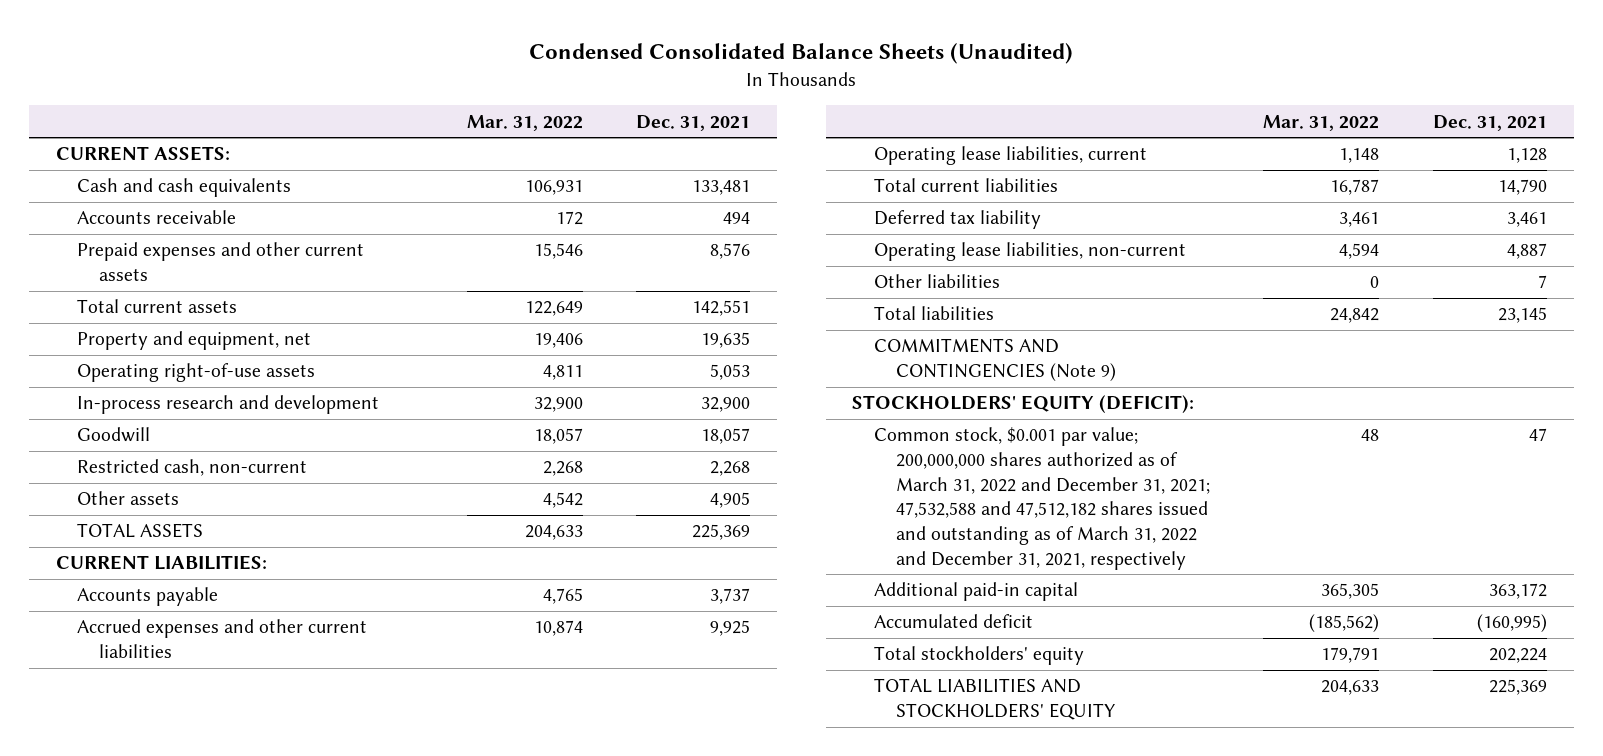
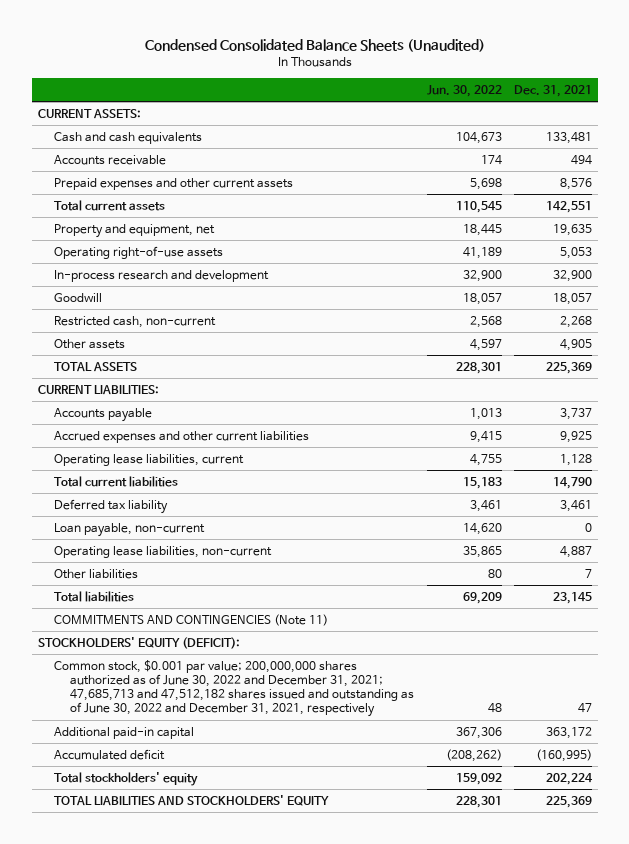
[466,114,583,131] Mar. 31, 2022 -> none
none -> [426,84,502,97] Jun. 30, 2022
none -> [54,522,206,537] Loan payable, non-current
[874,338,1116,382] COMMITMENTS AND CONTINGENCIES (Note 9) -> [54,613,329,626] COMMITMENTS AND CONTINGENCIES (Note 11)
[874,427,1210,570] Common stock, $0.001 par value; 200,000,000 shares authorized as of March 31, 2022 and December 31, 2021; 47,532,588 and 47,512,182 shares issued and outstanding as of March 31, 2022 and December 31, 2021, respectively -> [54,659,415,718] Common stock, $0.001 par value; 200,000,000 shares authorized as of June 30, 2022 and December 31, 2021; 47,685,713 and 47,512,182 shares issued and outstanding as of June 30, 2022 and December 31, 2021, respectively

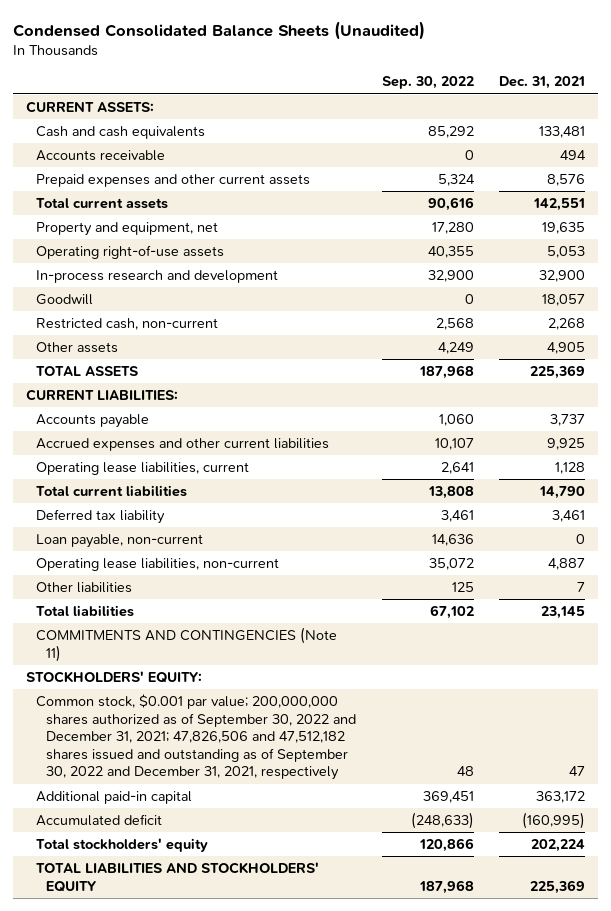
[426,84,502,97] Jun. 30, 2022 -> none
none -> [381,76,474,90] Sep. 30, 2022
[37,636,240,649] STOCKHOLDERS' EQUITY (DEFICIT): -> [25,670,202,683] STOCKHOLDERS' EQUITY:
[54,659,415,718] Common stock, $0.001 par value; 200,000,000 shares authorized as of June 30, 2022 and December 31, 2021; 47,685,713 and 47,512,182 shares issued and outstanding as of June 30, 2022 and December 31, 2021, respectively -> [36,693,357,781] Common stock, $0.001 par value; 200,000,000 shares authorized as of September 30, 2022 and December 31, 2021; 47,826,506 and 47,512,182 shares issued and outstanding as of September 30, 2022 and December 31, 2021, respectively

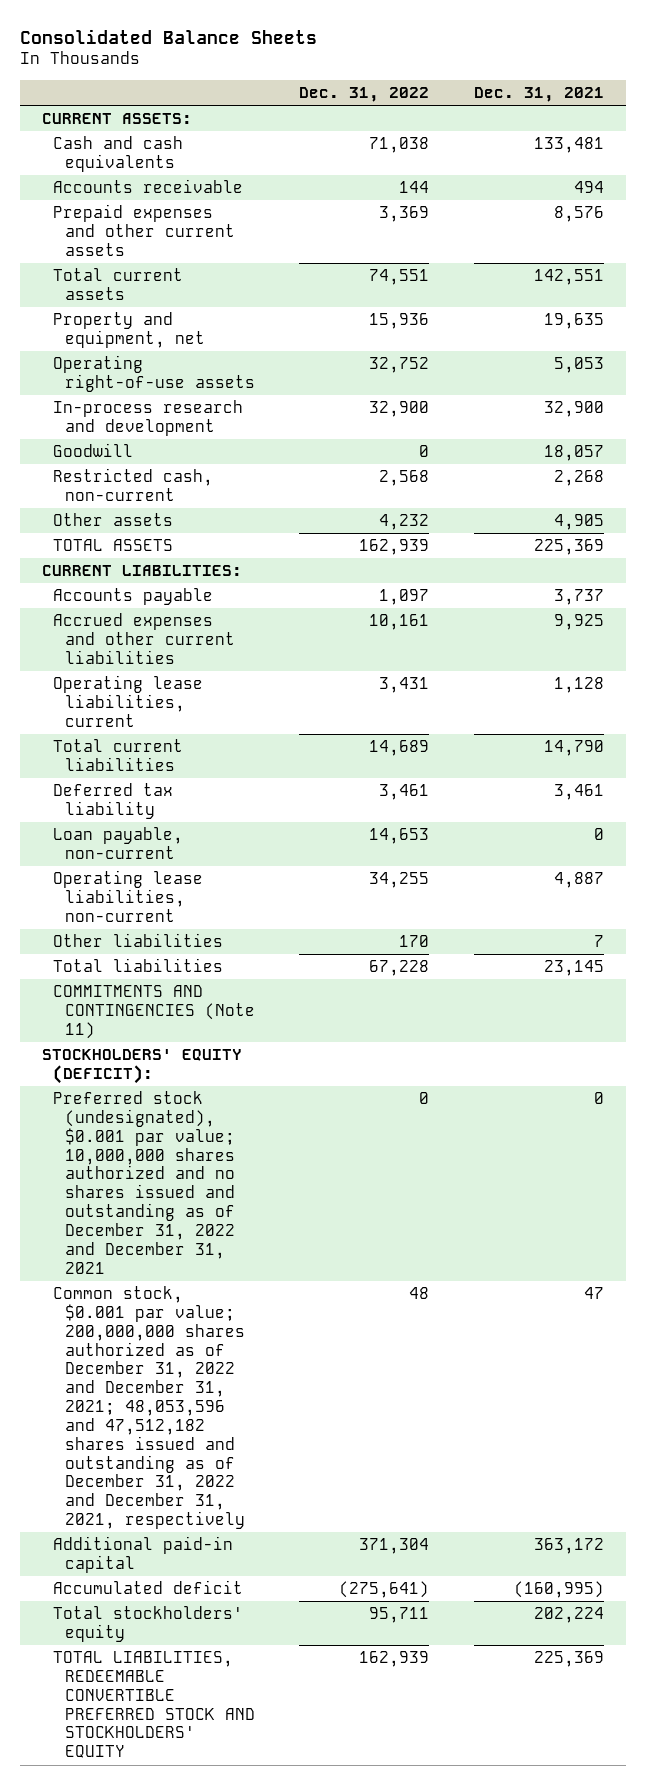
[13,20,426,40] Condensed Consolidated Balance Sheets (Unaudited) -> [19,28,317,44] Consolidated Balance Sheets
[381,76,474,90] Sep. 30, 2022 -> none
none -> [299,86,430,102] Dec. 31, 2022
[25,670,202,683] STOCKHOLDERS' EQUITY: -> [41,1049,242,1084] STOCKHOLDERS' EQUITY (DEFICIT):
none -> [53,1091,235,1274] Preferred stock (undesignated), $0.001 par value; 10,000,000 shares authorized and no shares issued and outstanding as of December 31, 2022 and December 31, 2021
[36,693,357,781] Common stock, $0.001 par value; 200,000,000 shares authorized as of September 30, 2022 and December 31, 2021; 47,826,506 and 47,512,182 shares issued and outstanding as of September 30, 2022 and December 31, 2021, respectively -> [53,1286,245,1530] Common stock, $0.001 par value; 200,000,000 shares authorized as of December 31, 2022 and December 31, 2021; 48,053,596 and 47,512,182 shares issued and outstanding as of December 31, 2022 and December 31, 2021, respectively
[36,861,320,892] TOTAL LIABILITIES AND STOCKHOLDERS' EQUITY -> [53,1651,255,1759] TOTAL LIABILITIES, REDEEMABLE CONVERTIBLE PREFERRED STOCK AND STOCKHOLDERS' EQUITY

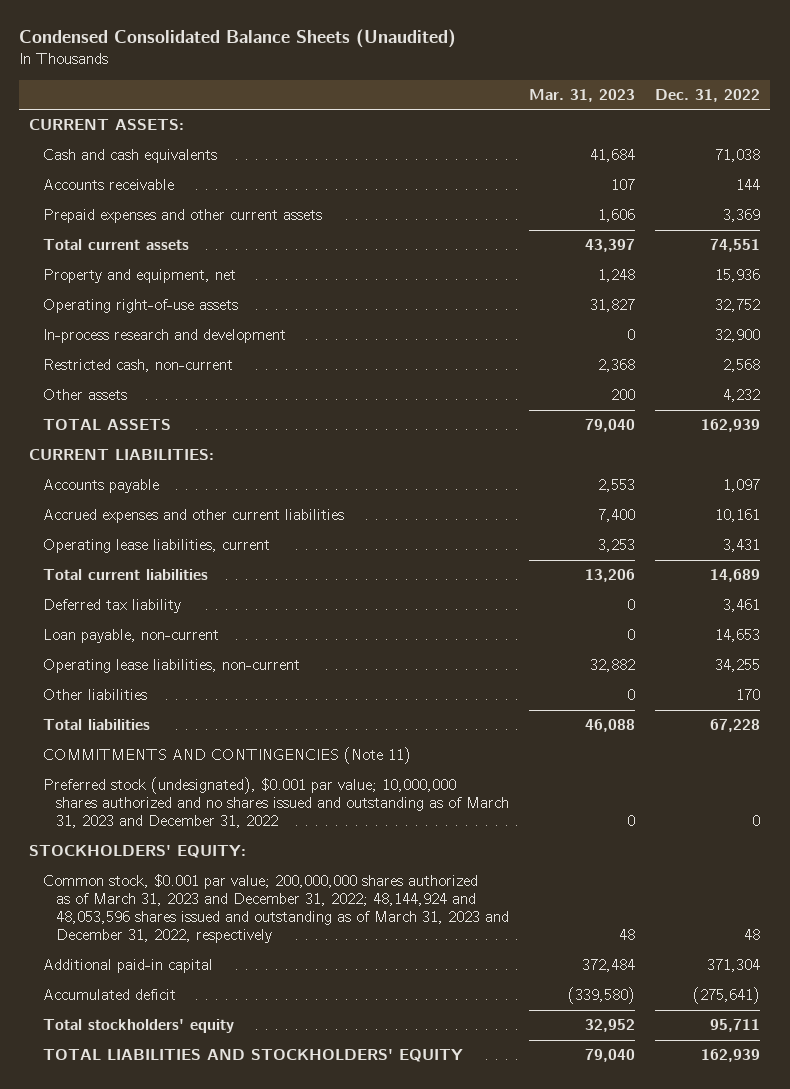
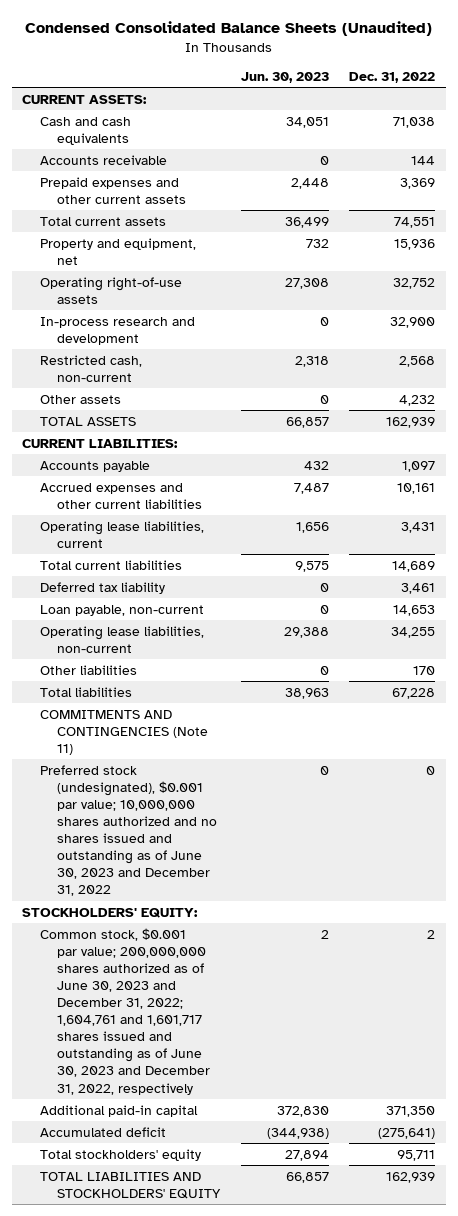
[529,89,636,103] Mar. 31, 2023 -> none
none -> [240,72,329,84] Jun. 30, 2023
[42,777,509,829] Preferred stock (undesignated), $0.001 par value; 10,000,000 shares authorized and no shares issued and outstanding as of March 31, 2023 and December 31, 2022 -> [39,764,217,897] Preferred stock (undesignated), $0.001 par value; 10,000,000 shares authorized and no shares issued and outstanding as of June 30, 2023 and December 31, 2022
[42,874,509,944] Common stock, $0.001 par value; 200,000,000 shares authorized as of March 31, 2023 and December 31, 2022; 48,144,924 and 48,053,596 shares issued and outstanding as of March 31, 2023 and December 31, 2022, respectively -> [39,927,210,1095] Common stock, $0.001 par value; 200,000,000 shares authorized as of June 30, 2023 and December 31, 2022; 1,604,761 and 1,601,717 shares issued and outstanding as of June 30, 2023 and December 31, 2022, respectively
[744,929,761,941] 48 -> [427,929,436,939] 2
[707,959,761,973] 371,304 -> [386,1105,436,1117] 371,350

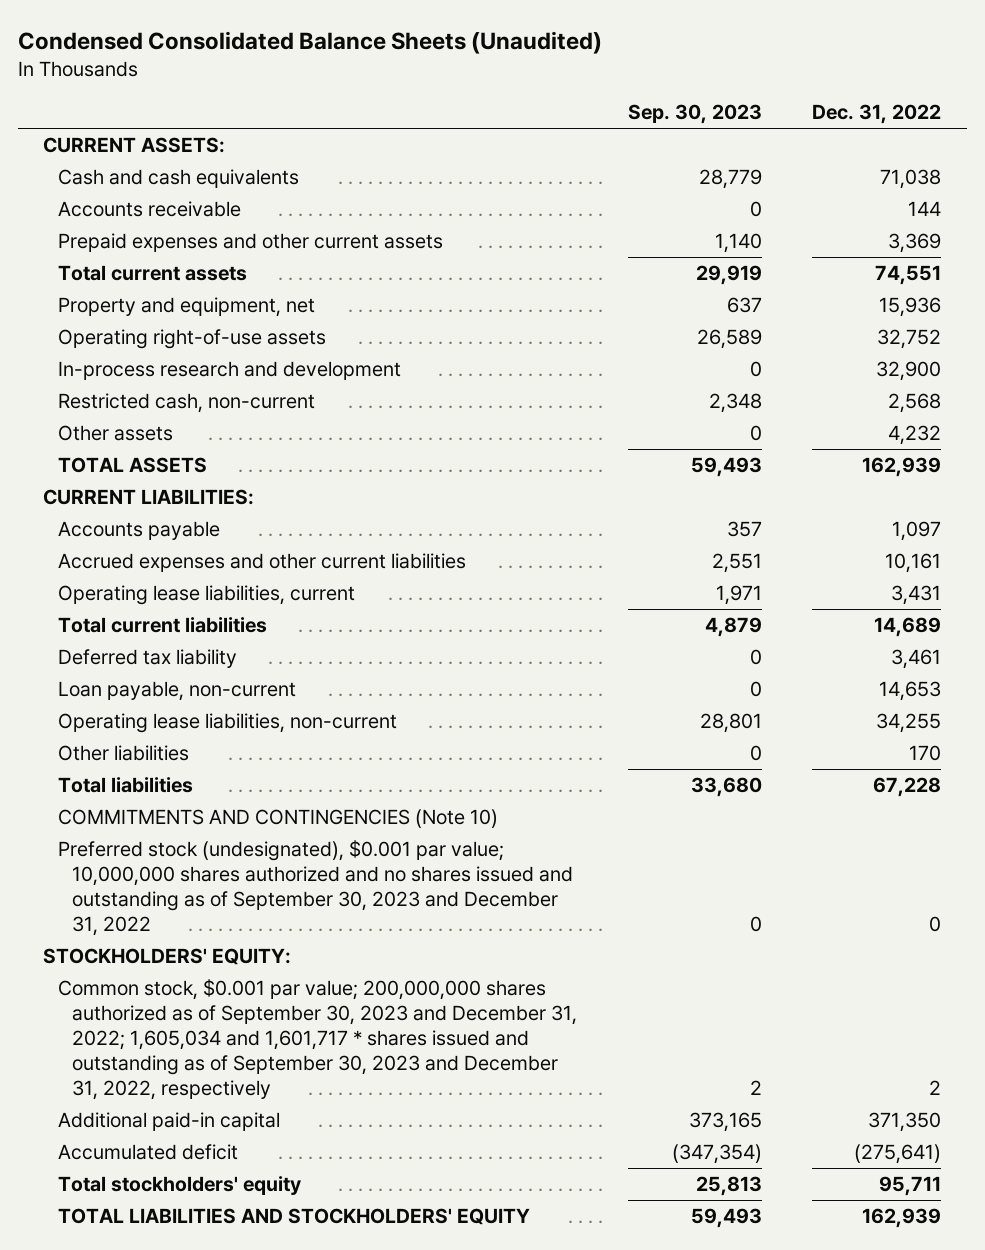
[240,72,329,84] Jun. 30, 2023 -> none
none -> [627,104,762,125] Sep. 30, 2023
[39,709,208,755] COMMITMENTS AND CONTINGENCIES (Note 11) -> [57,809,498,829] COMMITMENTS AND CONTINGENCIES (Note 10)
[39,764,217,897] Preferred stock (undesignated), $0.001 par value; 10,000,000 shares authorized and no shares issued and outstanding as of June 30, 2023 and December 31, 2022 -> [57,840,574,936] Preferred stock (undesignated), $0.001 par value; 10,000,000 shares authorized and no shares issued and outstanding as of September 30, 2023 and December 31, 2022
[39,927,210,1095] Common stock, $0.001 par value; 200,000,000 shares authorized as of June 30, 2023 and December 31, 2022; 1,604,761 and 1,601,717 shares issued and outstanding as of June 30, 2023 and December 31, 2022, respectively -> [57,979,578,1100] Common stock, $0.001 par value; 200,000,000 shares authorized as of September 30, 2023 and December 31, 2022; 1,605,034 and 1,601,717 * shares issued and outstanding as of September 30, 2023 and December 31, 2022, respectively

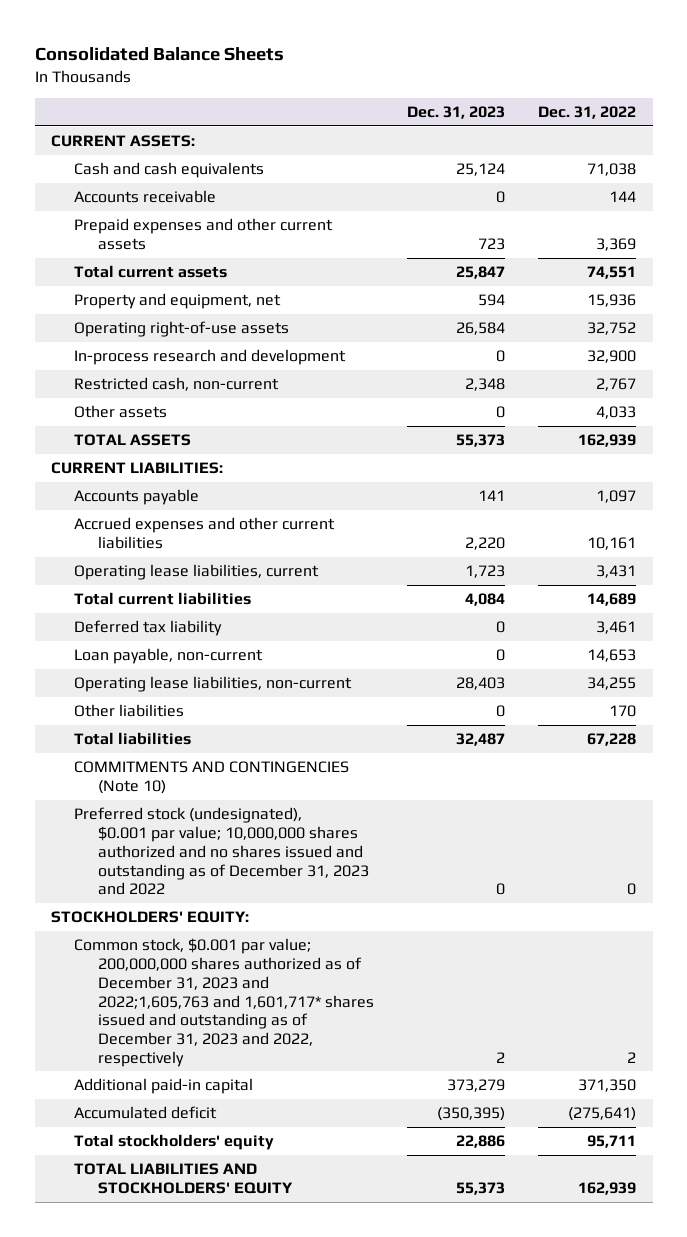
[17,31,602,55] Condensed Consolidated Balance Sheets (Unaudited) -> [34,46,284,61] Consolidated Balance Sheets
[627,104,762,125] Sep. 30, 2023 -> none
none -> [406,106,505,120] Dec. 31, 2023
[888,393,942,414] 2,568 -> [596,378,637,392] 2,767
[888,425,942,446] 4,232 -> [596,406,637,420] 4,033
[57,840,574,936] Preferred stock (undesignated), $0.001 par value; 10,000,000 shares authorized and no shares issued and outstanding as of September 30, 2023 and December 31, 2022 -> [74,807,369,896] Preferred stock (undesignated), $0.001 par value; 10,000,000 shares authorized and no shares issued and outstanding as of December 31, 2023 and 2022
[57,979,578,1100] Common stock, $0.001 par value; 200,000,000 shares authorized as of September 30, 2023 and December 31, 2022; 1,605,034 and 1,601,717 * shares issued and outstanding as of September 30, 2023 and December 31, 2022, respectively -> [74,938,374,1067] Common stock, $0.001 par value; 200,000,000 shares authorized as of December 31, 2023 and 2022;1,605,763 and 1,601,717* shares issued and outstanding as of December 31, 2023 and 2022, respectively

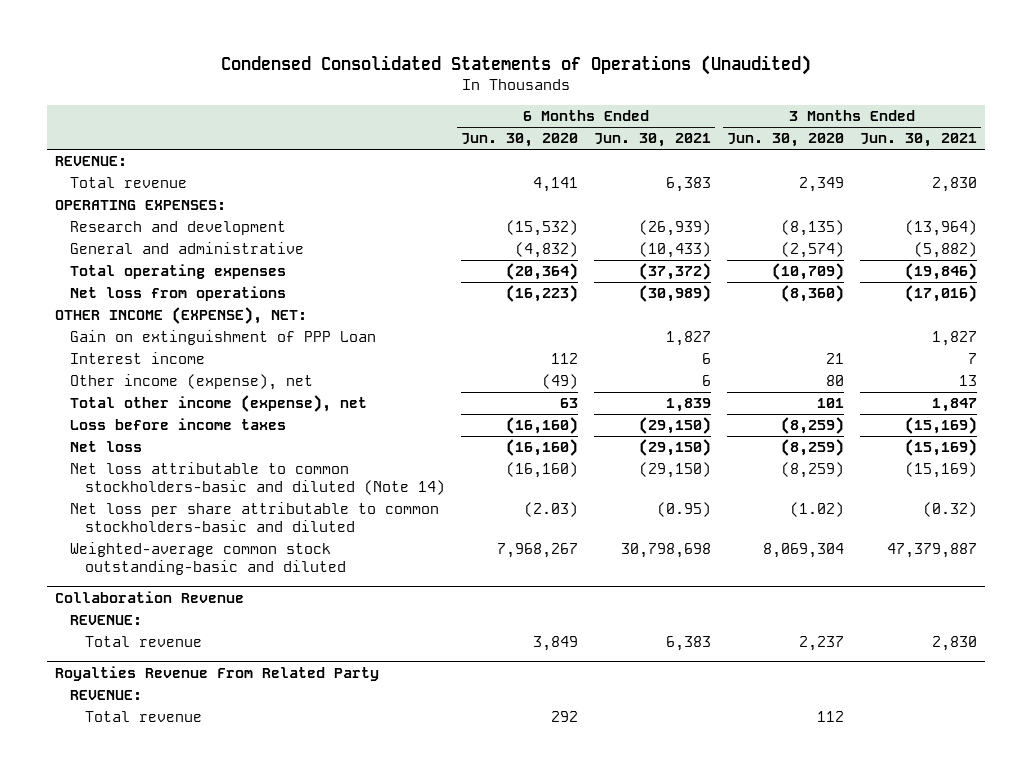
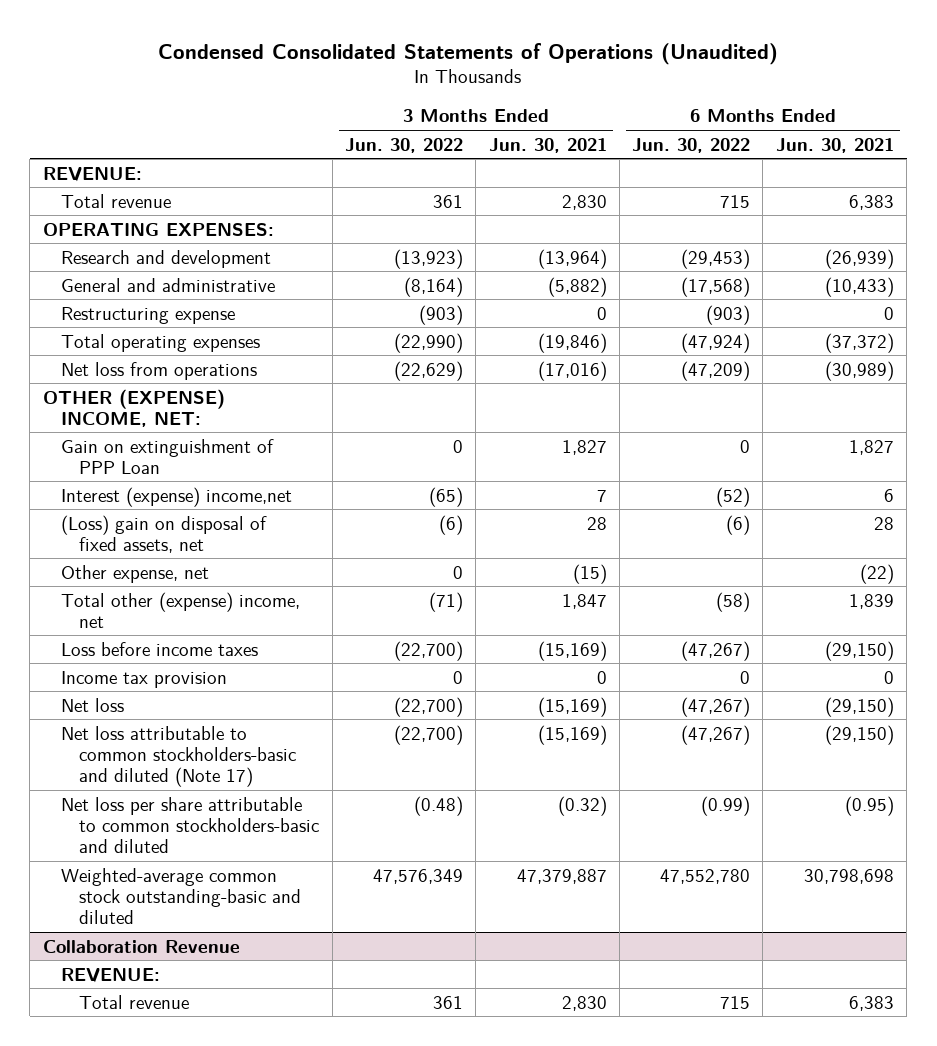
[460,133,578,148] Jun. 30, 2020 -> none
[727,133,845,148] Jun. 30, 2020 -> none
none -> [345,137,464,153] Jun. 30, 2022
none -> [632,137,751,153] Jun. 30, 2022
none -> [61,306,236,324] Restructuring expense
[55,307,308,325] OTHER INCOME (EXPENSE), NET: -> [42,388,225,427] OTHER (EXPENSE) INCOME, NET:
[70,352,206,365] Interest income -> [61,486,293,507] Interest (expense) income,net
none -> [61,514,268,553] (Loss) gain on disposal of fixed assets, net
[70,374,314,391] Other income (expense), net -> [61,564,210,583] Other expense, net
[701,375,711,387] 6 -> [859,563,894,584] (22)
[959,375,978,387] 13 -> [572,563,607,584] (15)
[70,395,368,413] Total other income (expense), net -> [61,591,301,628] Total other (expense) income, net
none -> [61,670,228,688] Income tax provision
[70,462,445,495] Net loss attributable to common stockholders-basic and diluted (Note 14) -> [61,725,297,788] Net loss attributable to common stockholders-basic and diluted (Note 17)
[55,665,380,681] Royalties Revenue From Related Party -> none
[70,690,143,701] REVENUE: -> none
[84,711,202,723] Total revenue -> none

